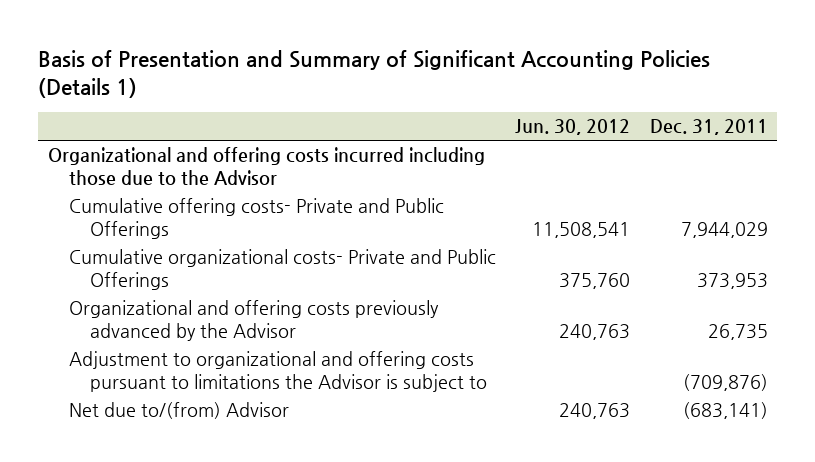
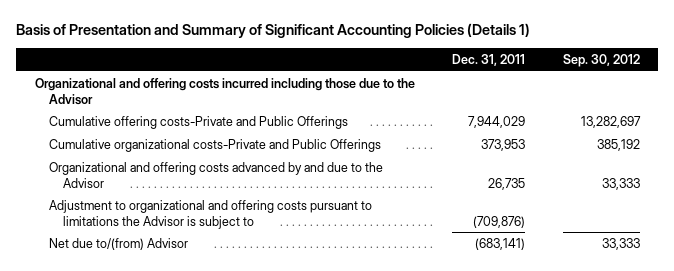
[515,119,631,136] Jun. 30, 2012 -> none
none -> [562,54,640,68] Sep. 30, 2012
[68,198,444,240] Cumulative offering costs- Private and Public Offerings -> [48,115,348,129] Cumulative offering costs-Private and Public Offerings
[68,249,496,291] Cumulative organizational costs- Private and Public Offerings -> [48,138,381,152] Cumulative organizational costs-Private and Public Offerings
[68,300,439,342] Organizational and offering costs previously advanced by the Advisor -> [48,161,383,188] Organizational and offering costs advanced by and due to the Advisor

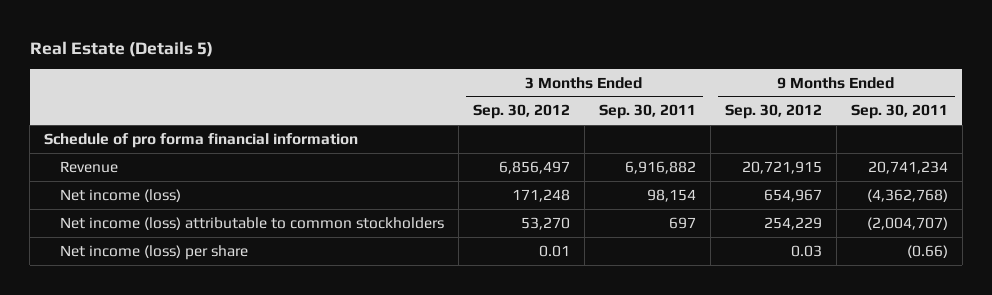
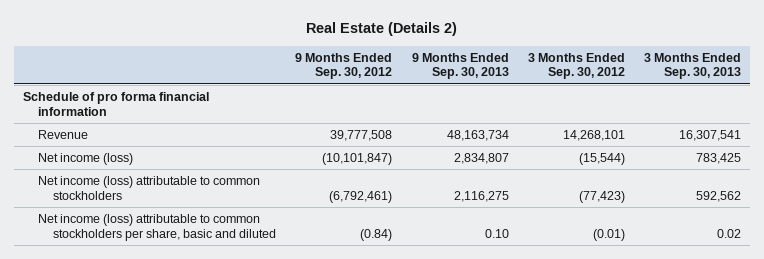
[29,40,213,57] Real Estate (Details 5) -> [305,22,457,37] Real Estate (Details 2)
[598,104,696,120] Sep. 30, 2011 -> none
[850,104,948,120] Sep. 30, 2011 -> none
none -> [411,52,509,80] 9 Months Ended Sep. 30, 2013
none -> [643,52,741,80] 3 Months Ended Sep. 30, 2013
[59,244,248,260] Net income (loss) per share -> none
[498,160,570,174] 6,856,497 -> [562,130,625,142] 14,268,101
[741,160,822,174] 20,721,915 -> [330,130,393,142] 39,777,508
[511,188,570,202] 171,248 -> [578,153,625,166] (15,544)
[763,188,822,202] 654,967 -> [322,153,393,166] (10,101,847)
[520,216,570,230] 53,270 -> [578,190,625,203] (77,423)
[763,216,822,230] 254,229 -> [329,190,393,203] (6,792,461)
none -> [38,214,277,241] Net income (loss) attributable to common stockholders per share, basic and diluted

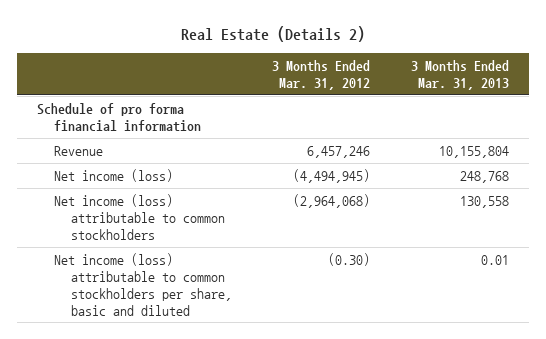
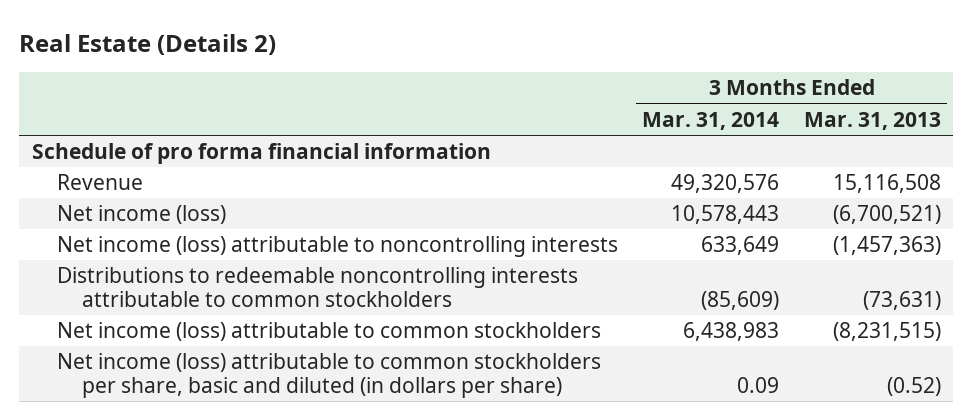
[272,60,371,90] 3 Months Ended Mar. 31, 2012 -> none
none -> [642,111,780,130] Mar. 31, 2014
[438,145,509,158] 10,155,804 -> [832,174,941,194] 15,116,508
[459,170,509,183] 248,768 -> [832,205,941,225] (6,700,521)
none -> [56,236,618,258] Net income (loss) attributable to noncontrolling interests
none -> [56,267,578,308] Distributions to redeemable noncontrolling interests attributable to common stockholders
[459,195,509,208] 130,558 -> [832,322,941,342] (8,231,515)
[54,252,233,316] Net income (loss) attributable to common stockholders per share, basic and diluted -> [56,353,601,399] Net income (loss) attributable to common stockholders per share, basic and diluted (in dollars per share)
[480,254,509,265] 0.01 -> [886,377,941,397] (0.52)

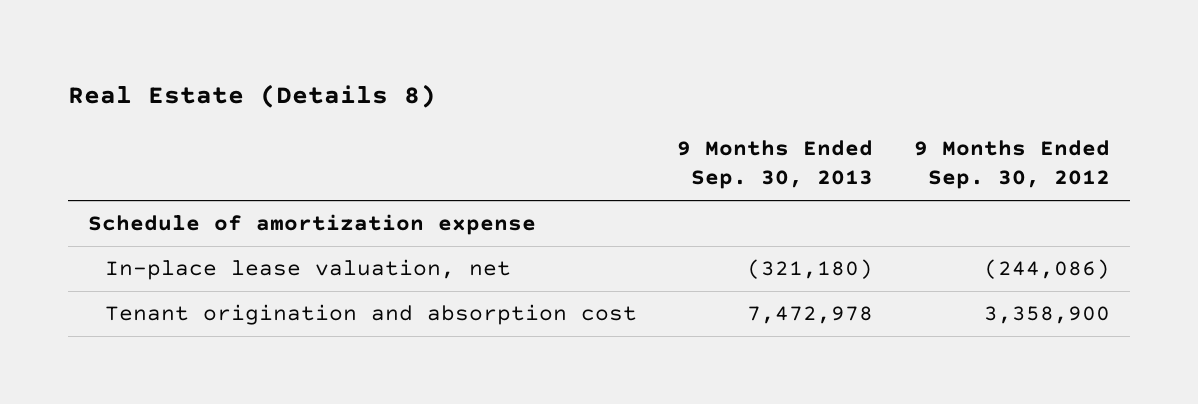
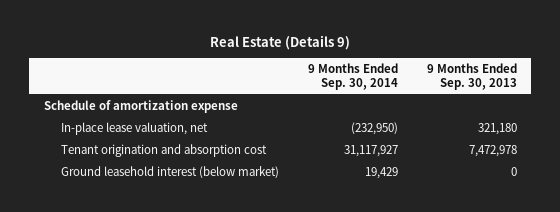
[67,84,436,109] Real Estate (Details 8) -> [210,34,351,50] Real Estate (Details 9)
[913,140,1110,190] 9 Months Ended Sep. 30, 2012 -> none
none -> [307,63,398,90] 9 Months Ended Sep. 30, 2014
[747,259,874,280] (321,180) -> [477,123,517,136] 321,180
none -> [61,166,280,179] Ground leasehold interest (below market)

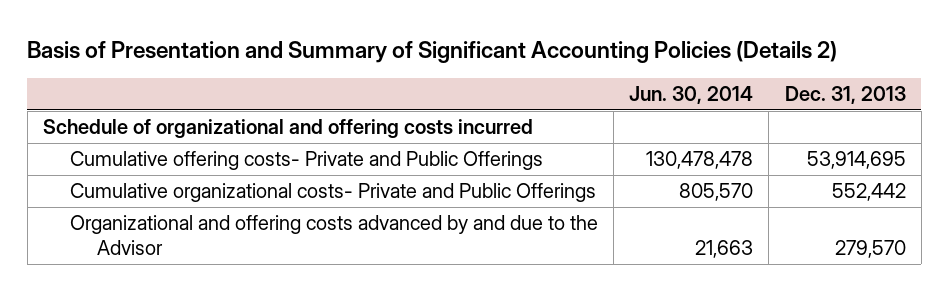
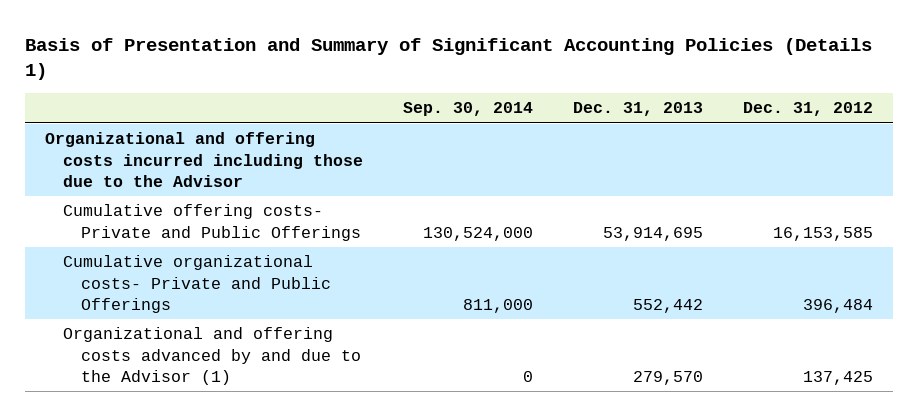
[27,40,838,63] Basis of Presentation and Summary of Significant Accounting Policies (Details 2) -> [24,37,872,81] Basis of Presentation and Summary of Significant Accounting Policies (Details 1)
[629,85,754,104] Jun. 30, 2014 -> none
none -> [403,102,534,117] Sep. 30, 2014
none -> [743,102,874,117] Dec. 31, 2012
[42,119,533,139] Schedule of organizational and offering costs incurred -> [44,132,364,187] Organizational and offering costs incurred including those due to the Advisor
[69,215,598,256] Organizational and offering costs advanced by and due to the Advisor -> [63,327,362,385] Organizational and offering costs advanced by and due to the Advisor (1)

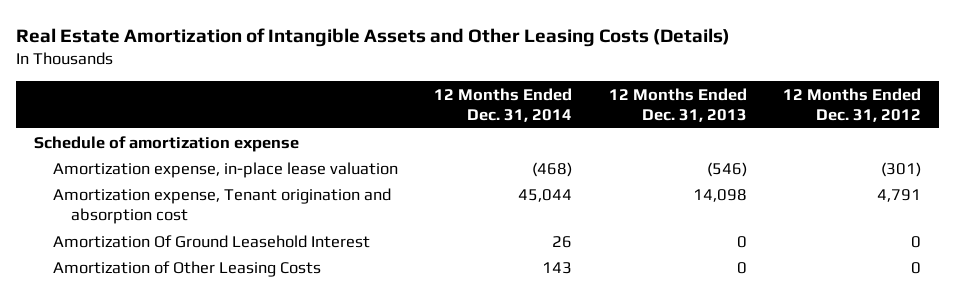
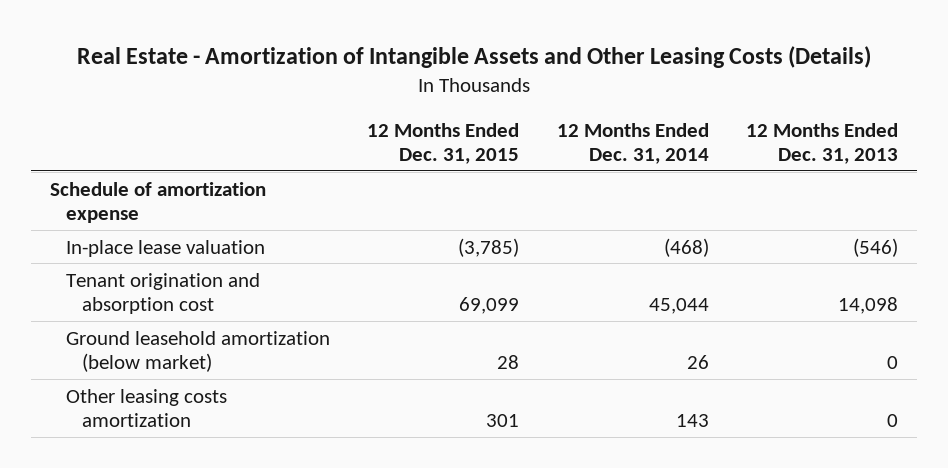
[15,27,730,47] Real Estate Amortization of Intangible Assets and Other Leasing Costs (Details) -> [76,45,871,68] Real Estate - Amortization of Intangible Assets and Other Leasing Costs (Details)
[782,87,921,123] 12 Months Ended Dec. 31, 2012 -> none
none -> [367,122,520,164] 12 Months Ended Dec. 31, 2015
[52,161,398,178] Amortization expense, in-place lease valuation -> [65,239,265,257] In-place lease valuation
[52,187,391,225] Amortization expense, Tenant origination and absorption cost -> [65,272,260,314] Tenant origination and absorption cost
[52,234,370,248] Amortization Of Ground Leasehold Interest -> [65,330,330,372] Ground leasehold amortization (below market)
[52,260,321,277] Amortization of Other Leasing Costs -> [65,388,227,427] Other leasing costs amortization

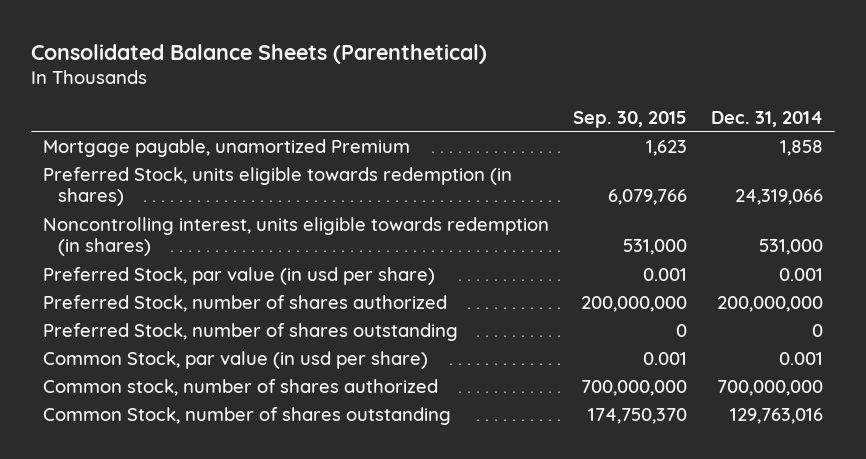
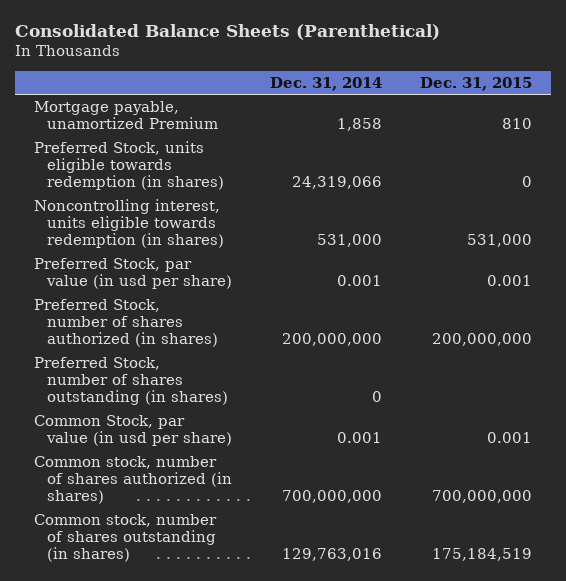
[572,110,687,128] Sep. 30, 2015 -> none
none -> [420,76,533,91] Dec. 31, 2015
[42,294,447,312] Preferred Stock, number of shares authorized -> [34,298,218,348] Preferred Stock, number of shares authorized (in shares)
[42,322,458,341] Preferred Stock, number of shares outstanding -> [34,356,228,406] Preferred Stock, number of shares outstanding (in shares)
[42,378,438,396] Common stock, number of shares authorized -> [34,455,232,505] Common stock, number of shares authorized (in shares)
[42,406,451,425] Common Stock, number of shares outstanding -> [34,513,218,563] Common stock, number of shares outstanding (in shares)

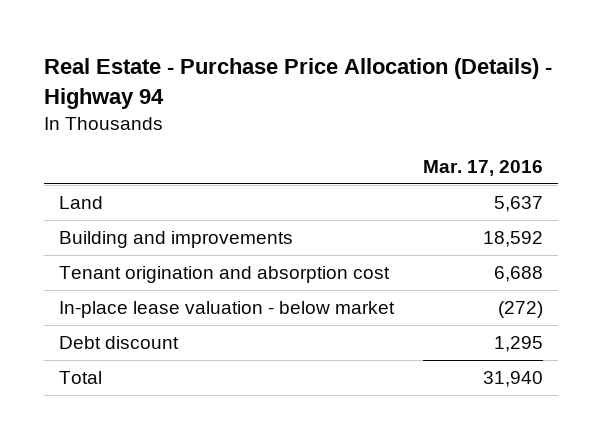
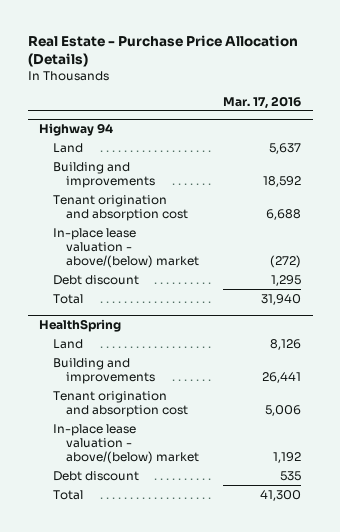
[44,58,553,109] Real Estate - Purchase Price Allocation (Details) - Highway 94 -> [27,34,298,68] Real Estate - Purchase Price Allocation (Details)
none -> [39,122,114,136] Highway 94
[58,301,395,319] In-place lease valuation - below market -> [52,227,200,269] In-place lease valuation - above/(below) market
none -> [39,318,122,332] HealthSpring
none -> [52,338,83,349] Land
none -> [52,357,156,384] Building and improvements
none -> [52,390,189,417] Tenant origination and absorption cost
none -> [52,423,200,465] In-place lease valuation - above/(below) market
none -> [52,470,139,481] Debt discount
none -> [52,489,83,500] Total

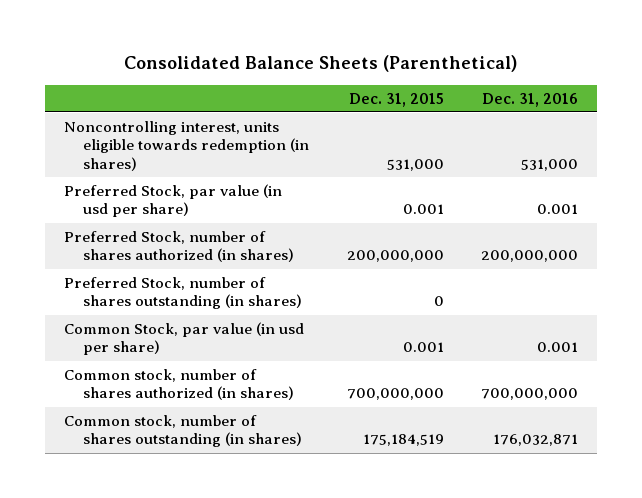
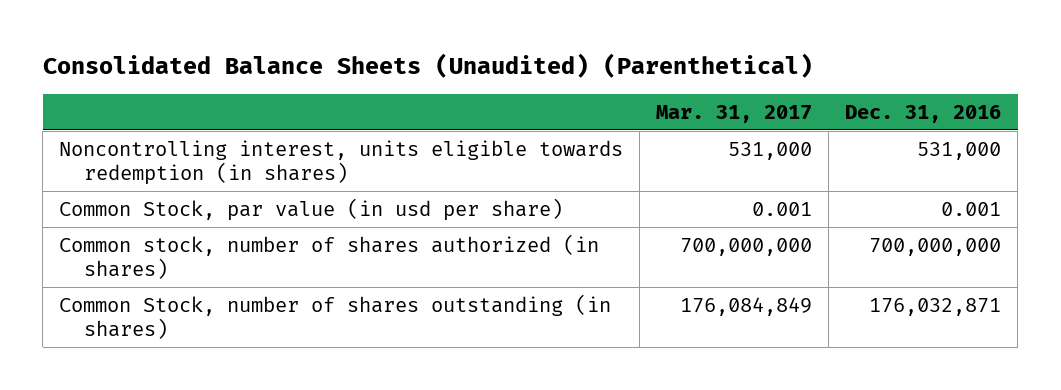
[124,55,518,73] Consolidated Balance Sheets (Parenthetical) -> [42,52,813,78] Consolidated Balance Sheets (Unaudited) (Parenthetical)
[348,92,444,107] Dec. 31, 2015 -> none
none -> [656,104,813,123] Mar. 31, 2017
[63,183,282,218] Preferred Stock, par value (in usd per share) -> none
[63,230,295,263] Preferred Stock, number of shares authorized (in shares) -> none
[63,276,303,310] Preferred Stock, number of shares outstanding (in shares) -> none
[63,414,303,448] Common stock, number of shares outstanding (in shares) -> [59,294,612,339] Common Stock, number of shares outstanding (in shares)

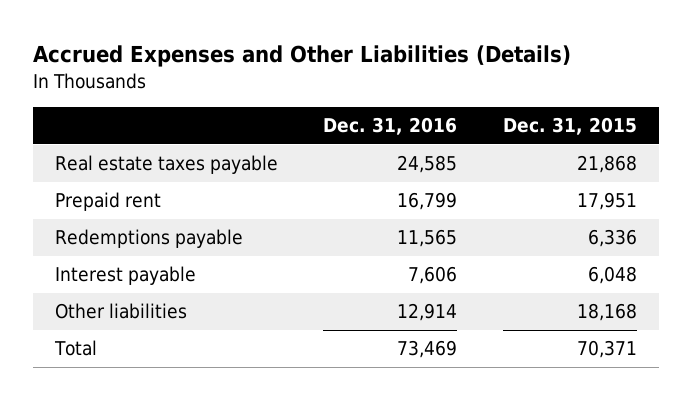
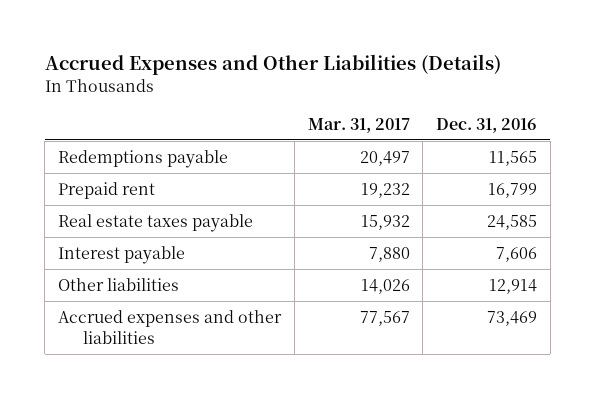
[502,117,637,136] Dec. 31, 2015 -> none
none -> [307,117,410,133] Mar. 31, 2017
[55,192,162,212] Prepaid rent -> [58,181,156,199] Prepaid rent
[55,155,279,175] Real estate taxes payable -> [58,213,254,232] Real estate taxes payable
[54,340,98,357] Total -> [58,309,283,344] Accrued expenses and other liabilities

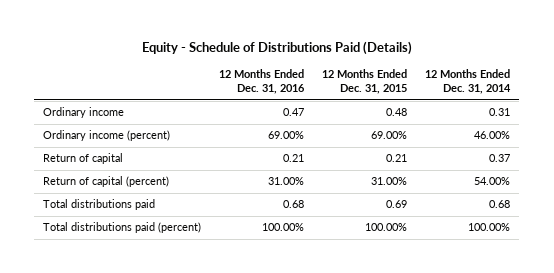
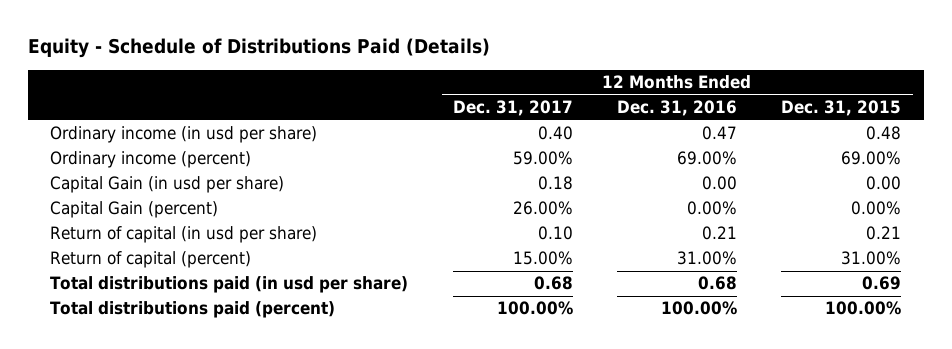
[425,69,512,95] 12 Months Ended Dec. 31, 2014 -> none
none -> [452,99,573,116] Dec. 31, 2017
[43,107,125,119] Ordinary income -> [50,126,318,144] Ordinary income (in usd per share)
none -> [50,176,285,194] Capital Gain (in usd per share)
none -> [50,201,219,219] Capital Gain (percent)
[43,153,124,165] Return of capital -> [50,226,318,244] Return of capital (in usd per share)
[43,199,156,211] Total distributions paid -> [50,276,409,294] Total distributions paid (in usd per share)

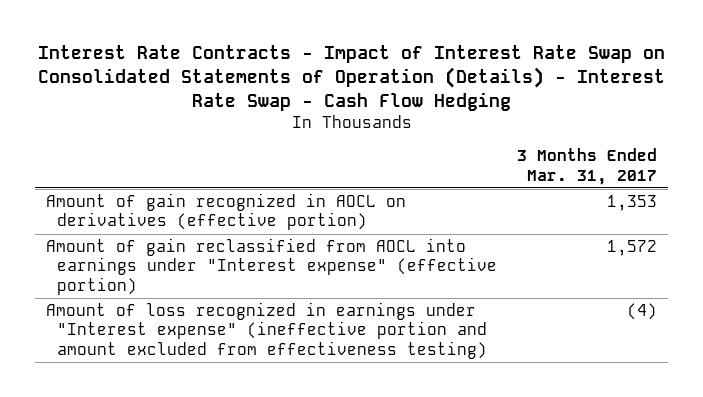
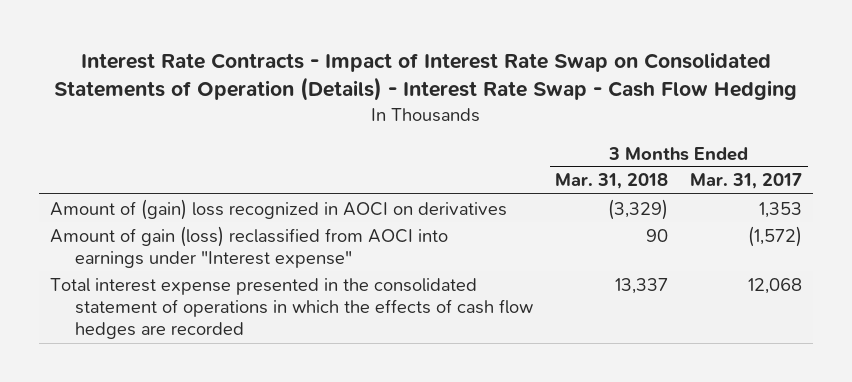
none -> [555,173,669,190] Mar. 31, 2018
[45,301,487,359] Amount of loss recognized in earnings under "Interest expense" (ineffective portion and amount excluded from effectiveness testing) -> none
[45,192,406,231] Amount of gain recognized in AOCL on derivatives (effective portion) -> [50,198,508,220] Amount of (gain) loss recognized in AOCI on derivatives
[45,237,497,295] Amount of gain reclassified from AOCL into earnings under "Interest expense" (effective portion) -> [50,225,449,269] Amount of gain (loss) reclassified from AOCI into earnings under "Interest expense"
[607,239,658,256] 1,572 -> [748,225,803,247] (1,572)
none -> [50,277,534,340] Total interest expense presented in the consolidated statement of operations in which the effects of cash flow hedges are recorded

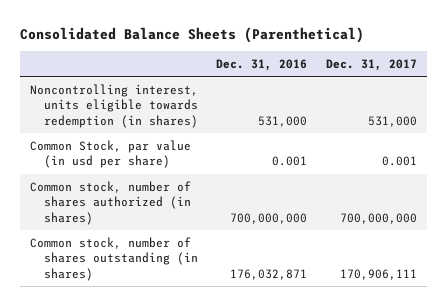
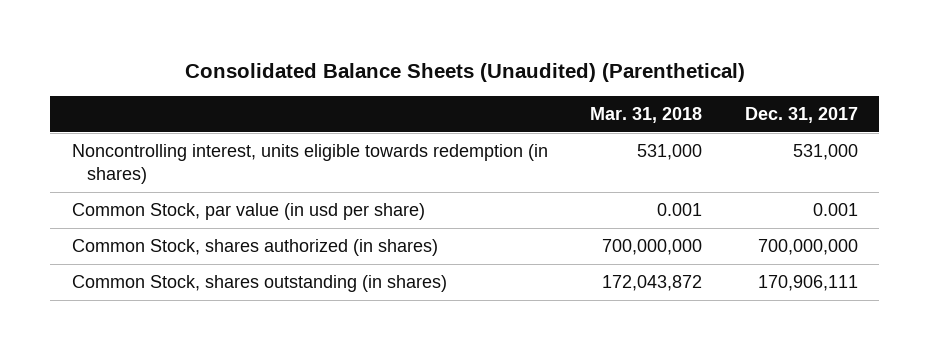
[20,27,365,44] Consolidated Balance Sheets (Parenthetical) -> [184,63,745,83] Consolidated Balance Sheets (Unaudited) (Parenthetical)
[216,59,308,72] Dec. 31, 2016 -> none
none -> [590,107,703,124] Mar. 31, 2018
[29,180,191,225] Common stock, number of shares authorized (in shares) -> [71,239,438,257] Common Stock, shares authorized (in shares)
[29,236,198,281] Common stock, number of shares outstanding (in shares) -> [71,275,447,293] Common Stock, shares outstanding (in shares)

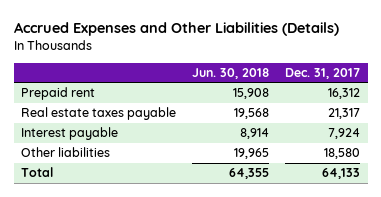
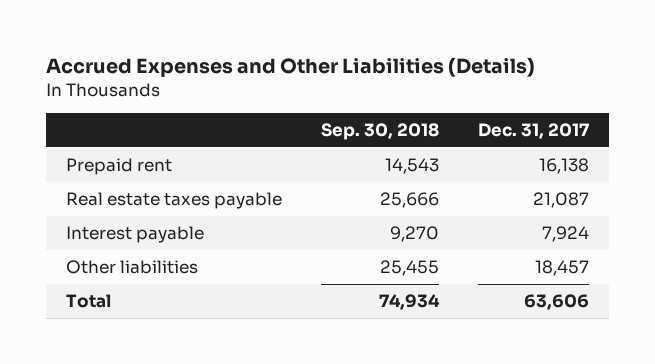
[192,67,270,79] Jun. 30, 2018 -> none
none -> [320,122,439,140] Sep. 30, 2018
[327,88,360,100] 16,312 -> [539,158,590,175] 16,138
[327,108,360,120] 21,317 -> [533,192,590,209] 21,087
[323,148,360,160] 18,580 -> [535,260,590,277] 18,457
[321,168,360,180] 64,133 -> [524,294,590,311] 63,606

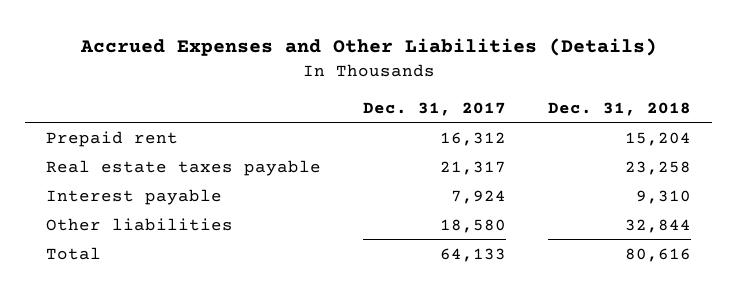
[320,122,439,140] Sep. 30, 2018 -> none
none -> [548,102,692,117] Dec. 31, 2018
[539,158,590,175] 16,138 -> [440,131,507,146] 16,312
[533,192,590,209] 21,087 -> [440,160,507,175] 21,317
[535,260,590,277] 18,457 -> [440,218,507,233] 18,580
[524,294,590,311] 63,606 -> [440,247,507,262] 64,133

